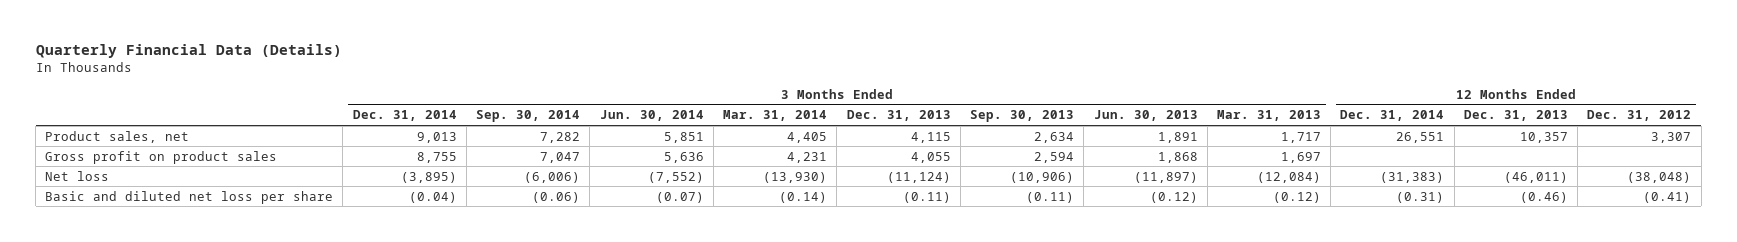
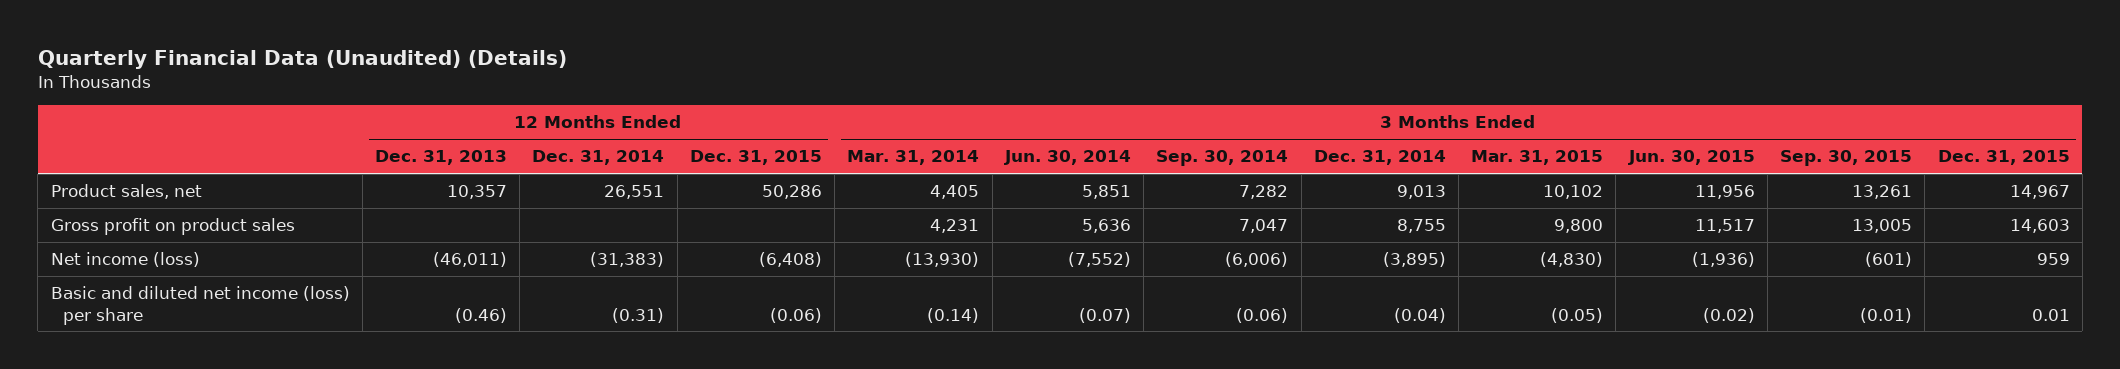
[35,43,342,58] Quarterly Financial Data (Details) -> [37,49,567,69] Quarterly Financial Data (Unaudited) (Details)
[846,110,951,122] Dec. 31, 2013 -> none
[970,110,1075,123] Sep. 30, 2013 -> none
[1093,110,1198,122] Jun. 30, 2013 -> none
[1217,110,1322,122] Mar. 31, 2013 -> none
[1587,110,1692,122] Dec. 31, 2012 -> none
none -> [689,150,822,166] Dec. 31, 2015
none -> [1471,150,1604,166] Mar. 31, 2015
none -> [1627,150,1755,166] Jun. 30, 2015
none -> [1780,150,1913,167] Sep. 30, 2015
none -> [1937,150,2070,166] Dec. 31, 2015
[45,170,110,181] Net loss -> [50,252,200,268] Net income (loss)
[45,190,334,204] Basic and diluted net loss per share -> [50,286,350,325] Basic and diluted net income (loss) per share

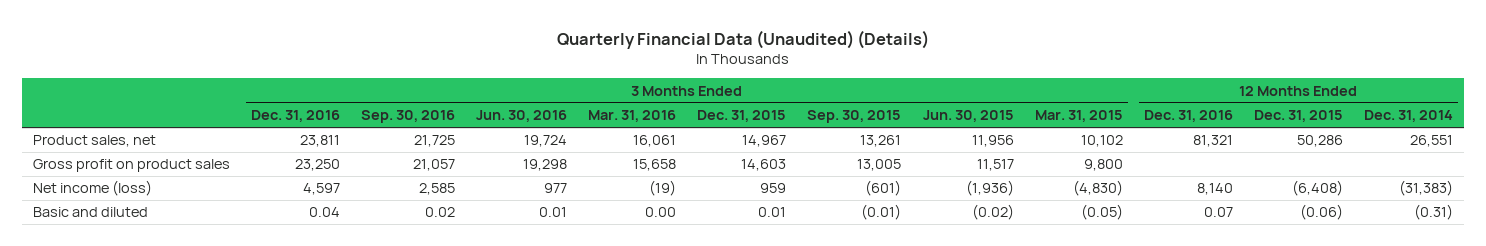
[375,150,508,166] Dec. 31, 2013 -> none
[847,150,980,166] Mar. 31, 2014 -> none
[1003,150,1131,166] Jun. 30, 2014 -> none
[1156,150,1289,167] Sep. 30, 2014 -> none
[1313,150,1446,166] Dec. 31, 2014 -> none
none -> [251,110,341,123] Dec. 31, 2016
none -> [361,110,456,124] Sep. 30, 2016
none -> [476,110,568,123] Jun. 30, 2016
none -> [588,110,677,123] Mar. 31, 2016
none -> [1143,110,1233,123] Dec. 31, 2016
[50,286,350,325] Basic and diluted net income (loss) per share -> [32,207,148,218] Basic and diluted

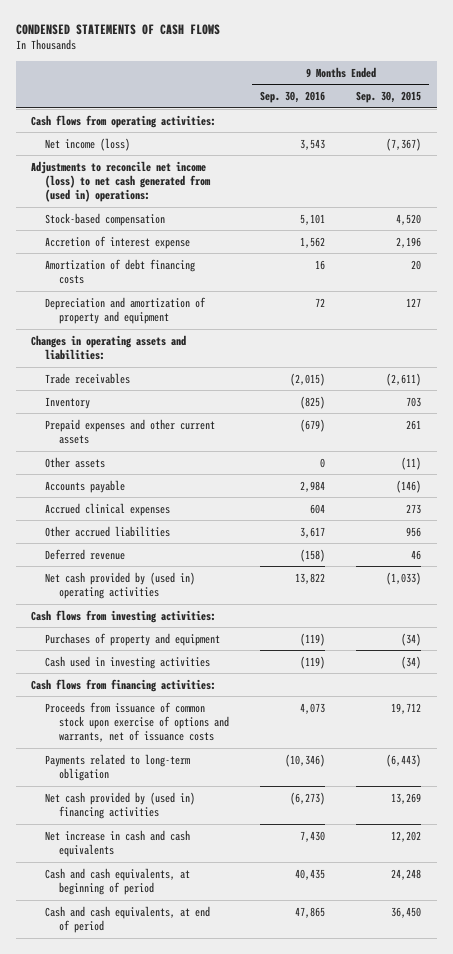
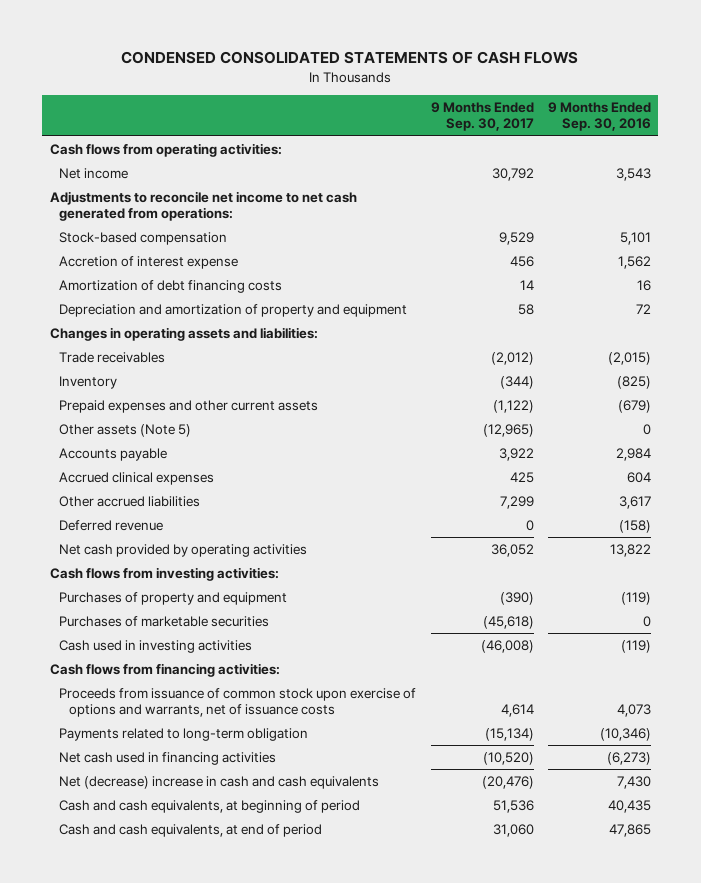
[15,23,220,35] CONDENSED STATEMENTS OF CASH FLOWS -> [121,51,579,65] CONDENSED CONSOLIDATED STATEMENTS OF CASH FLOWS
[356,91,422,104] Sep. 30, 2015 -> none
none -> [430,102,534,132] 9 Months Ended Sep. 30, 2017
[45,137,131,151] Net income (loss) -> [59,167,129,179] Net income
[31,160,212,203] Adjustments to reconcile net income (loss) to net cash generated from (used in) operations: -> [49,190,357,221] Adjustments to reconcile net income to net cash generated from operations:
[45,456,106,468] Other assets -> [59,423,192,437] Other assets (Note 5)
[45,571,196,599] Net cash provided by (used in) operating activities -> [59,543,308,557] Net cash provided by operating activities
none -> [59,615,270,627] Purchases of marketable securities
[45,791,196,819] Net cash provided by (used in) financing activities -> [59,751,277,765] Net cash used in financing activities
[45,829,191,857] Net increase in cash and cash equivalents -> [59,775,380,789] Net (decrease) increase in cash and cash equivalents

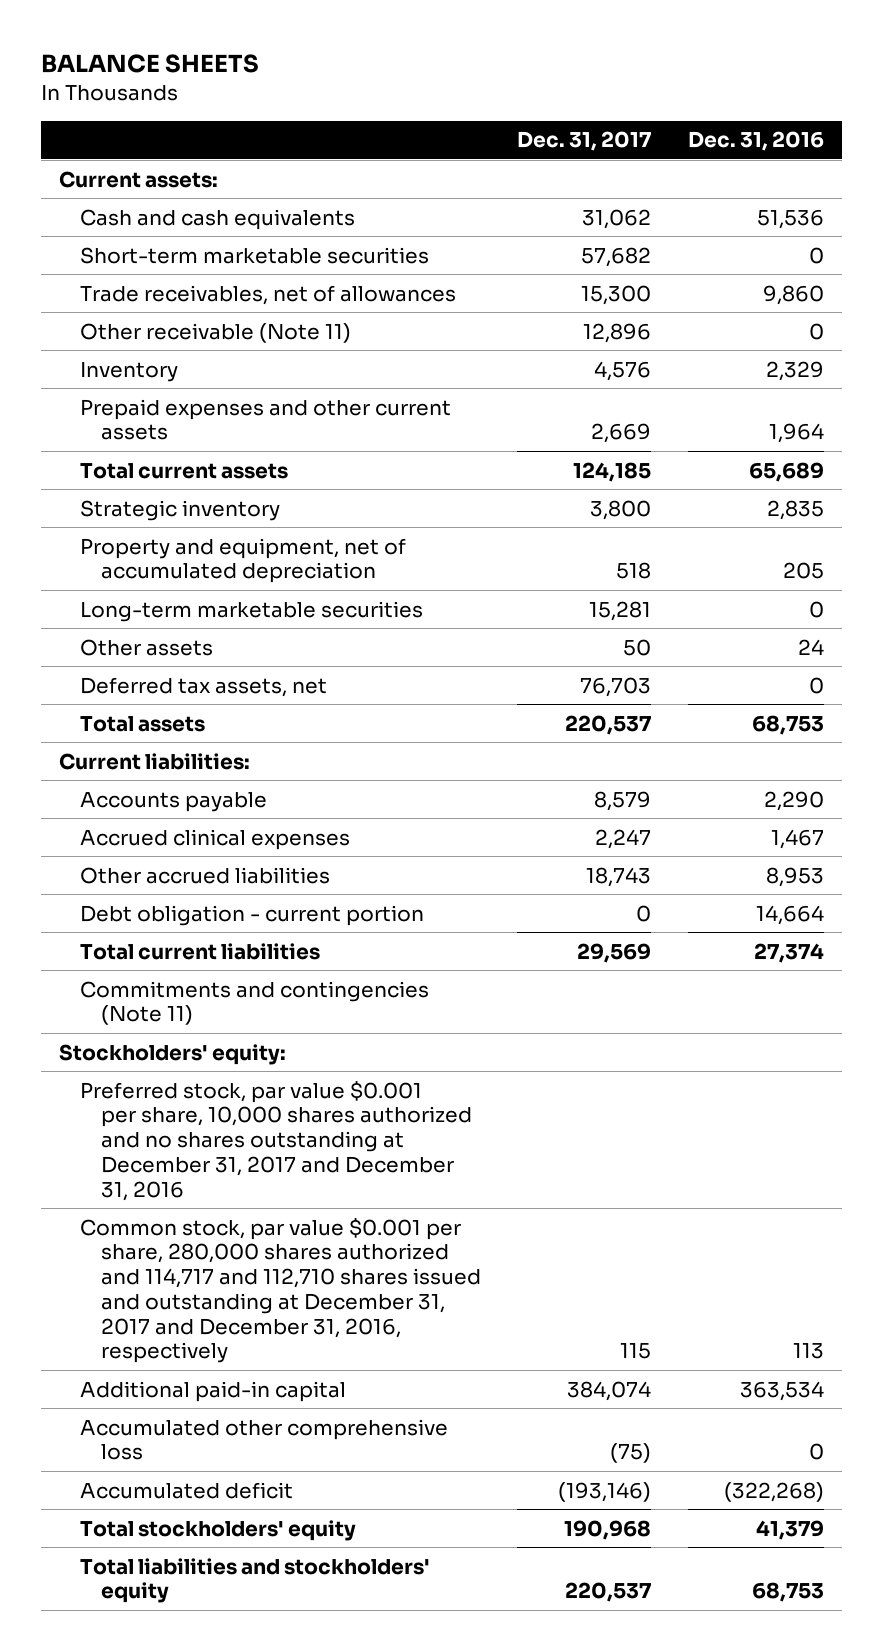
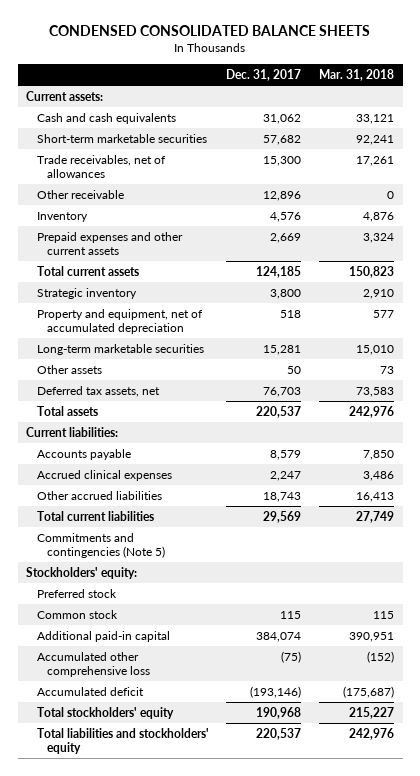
[40,54,259,74] BALANCE SHEETS -> [49,25,371,37] CONDENSED CONSOLIDATED BALANCE SHEETS
[687,131,824,152] Dec. 31, 2016 -> none
none -> [318,68,394,81] Mar. 31, 2018
[79,322,351,343] Other receivable (Note 11) -> [36,189,124,199] Other receivable
[79,904,424,926] Debt obligation - current portion -> none
[79,980,429,1026] Commitments and contingencies (Note 11) -> [36,532,165,558] Commitments and contingencies (Note 5)
[79,1080,472,1201] Preferred stock, par value $0.001 per share, 10,000 shares authorized and no shares outstanding at December 31, 2017 and December 31, 2016 -> [36,588,117,598] Preferred stock
[79,1217,481,1364] Common stock, par value $0.001 per share, 280,000 shares authorized and 114,717 and 112,710 shares issued and outstanding at December 31, 2017 and December 31, 2016, respectively -> [36,609,118,619] Common stock

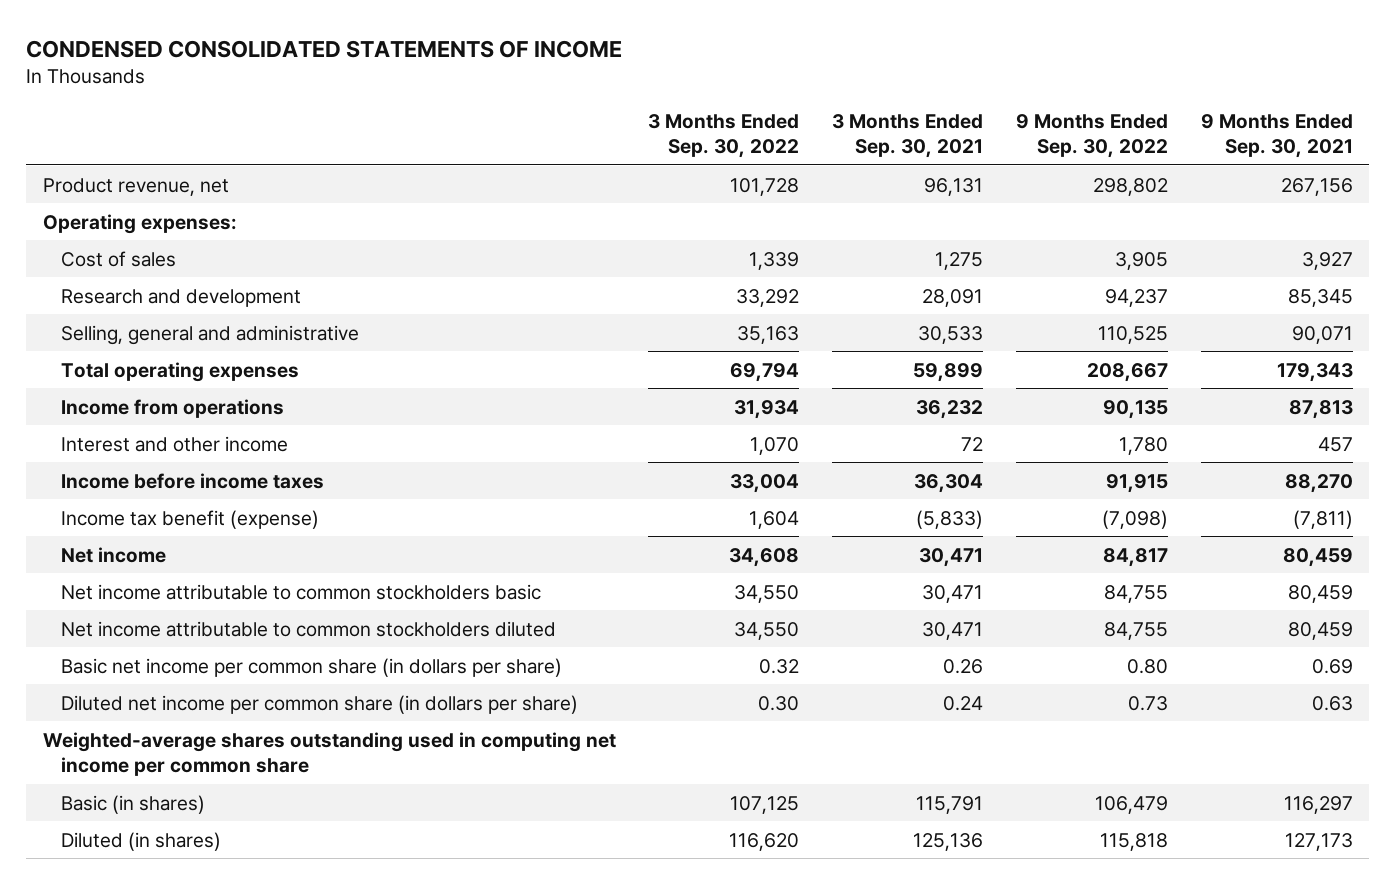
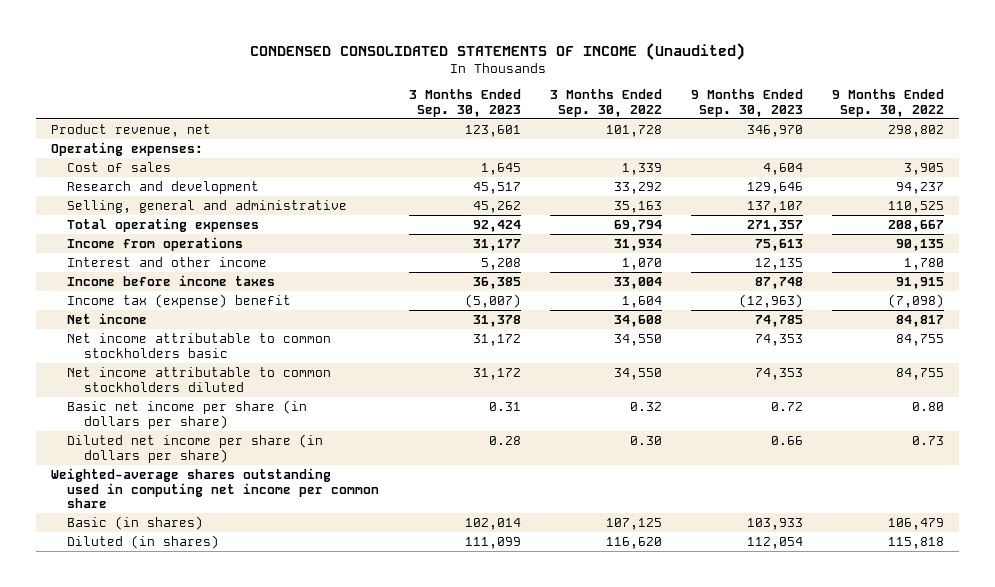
[26,39,623,58] CONDENSED CONSOLIDATED STATEMENTS OF INCOME -> [249,42,745,60] CONDENSED CONSOLIDATED STATEMENTS OF INCOME (Unaudited)
[832,113,984,159] 3 Months Ended Sep. 30, 2021 -> none
[1200,113,1353,159] 9 Months Ended Sep. 30, 2021 -> none
none -> [408,89,521,117] 3 Months Ended Sep. 30, 2023
none -> [691,89,804,117] 9 Months Ended Sep. 30, 2023
[61,509,320,529] Income tax benefit (expense) -> [67,294,292,309] Income tax (expense) benefit
[61,657,563,677] Basic net income per common share (in dollars per share) -> [67,400,308,429] Basic net income per share (in dollars per share)
[61,694,579,714] Diluted net income per common share (in dollars per share) -> [67,434,324,463] Diluted net income per share (in dollars per share)

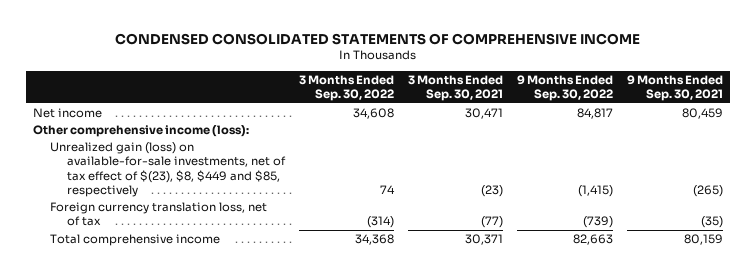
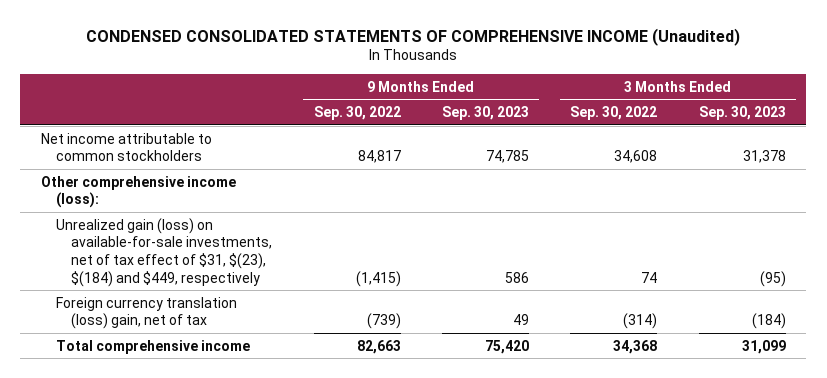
[114,32,640,45] CONDENSED CONSOLIDATED STATEMENTS OF COMPREHENSIVE INCOME -> [86,27,741,46] CONDENSED CONSOLIDATED STATEMENTS OF COMPREHENSIVE INCOME (Unaudited)
[408,74,504,102] 3 Months Ended Sep. 30, 2021 -> none
[627,74,724,102] 9 Months Ended Sep. 30, 2021 -> none
none -> [441,105,529,120] Sep. 30, 2023
none -> [698,105,786,120] Sep. 30, 2023
[32,107,102,118] Net income -> [40,132,212,162] Net income attributable to common stockholders
[49,141,287,198] Unrealized gain (loss) on available-for-sale investments, net of tax effect of $(23), $8, $449 and $85, respectively -> [56,217,273,287] Unrealized gain (loss) on available-for-sale investments, net of tax effect of $31, $(23), $(184) and $449, respectively
[49,201,267,227] Foreign currency translation loss, net of tax -> [56,296,238,330] Foreign currency translation (loss) gain, net of tax

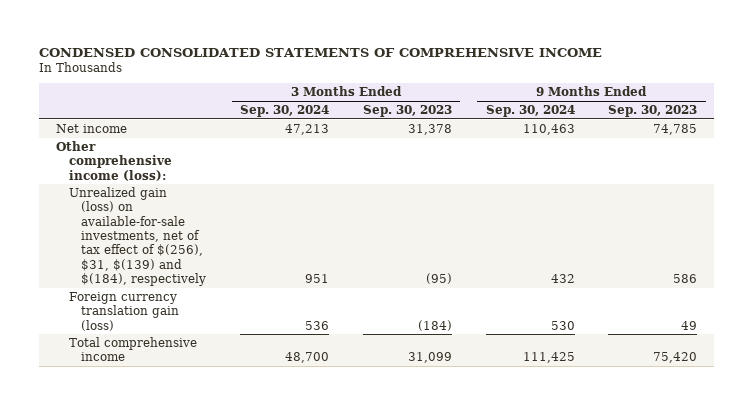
[86,27,741,46] CONDENSED CONSOLIDATED STATEMENTS OF COMPREHENSIVE INCOME (Unaudited) -> [39,47,603,57] CONDENSED CONSOLIDATED STATEMENTS OF COMPREHENSIVE INCOME
[313,105,401,120] Sep. 30, 2022 -> none
[570,105,658,120] Sep. 30, 2022 -> none
none -> [240,105,330,118] Sep. 30, 2024
none -> [485,105,575,118] Sep. 30, 2024
[40,132,212,162] Net income attributable to common stockholders -> [56,124,128,134] Net income
[56,217,273,287] Unrealized gain (loss) on available-for-sale investments, net of tax effect of $31, $(23), $(184) and $449, respectively -> [68,187,207,287] Unrealized gain (loss) on available-for-sale investments, net of tax effect of $(256), $31, $(139) and $(184), respectively
[56,296,238,330] Foreign currency translation (loss) gain, net of tax -> [68,292,180,331] Foreign currency translation gain (loss)

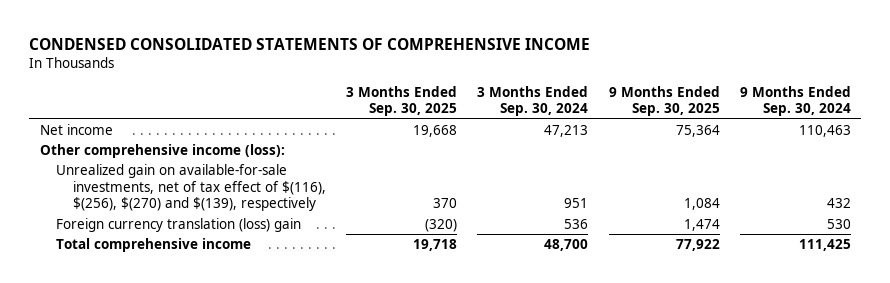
[362,105,452,118] Sep. 30, 2023 -> none
[608,105,698,118] Sep. 30, 2023 -> none
none -> [345,85,457,117] 3 Months Ended Sep. 30, 2025
none -> [608,85,720,117] 9 Months Ended Sep. 30, 2025
[68,187,207,287] Unrealized gain (loss) on available-for-sale investments, net of tax effect of $(256), $31, $(139) and $(184), respectively -> [56,164,326,212] Unrealized gain on available-for-sale investments, net of tax effect of $(116), $(256), $(270) and $(139), respectively
[68,292,180,331] Foreign currency translation gain (loss) -> [56,218,302,233] Foreign currency translation (loss) gain

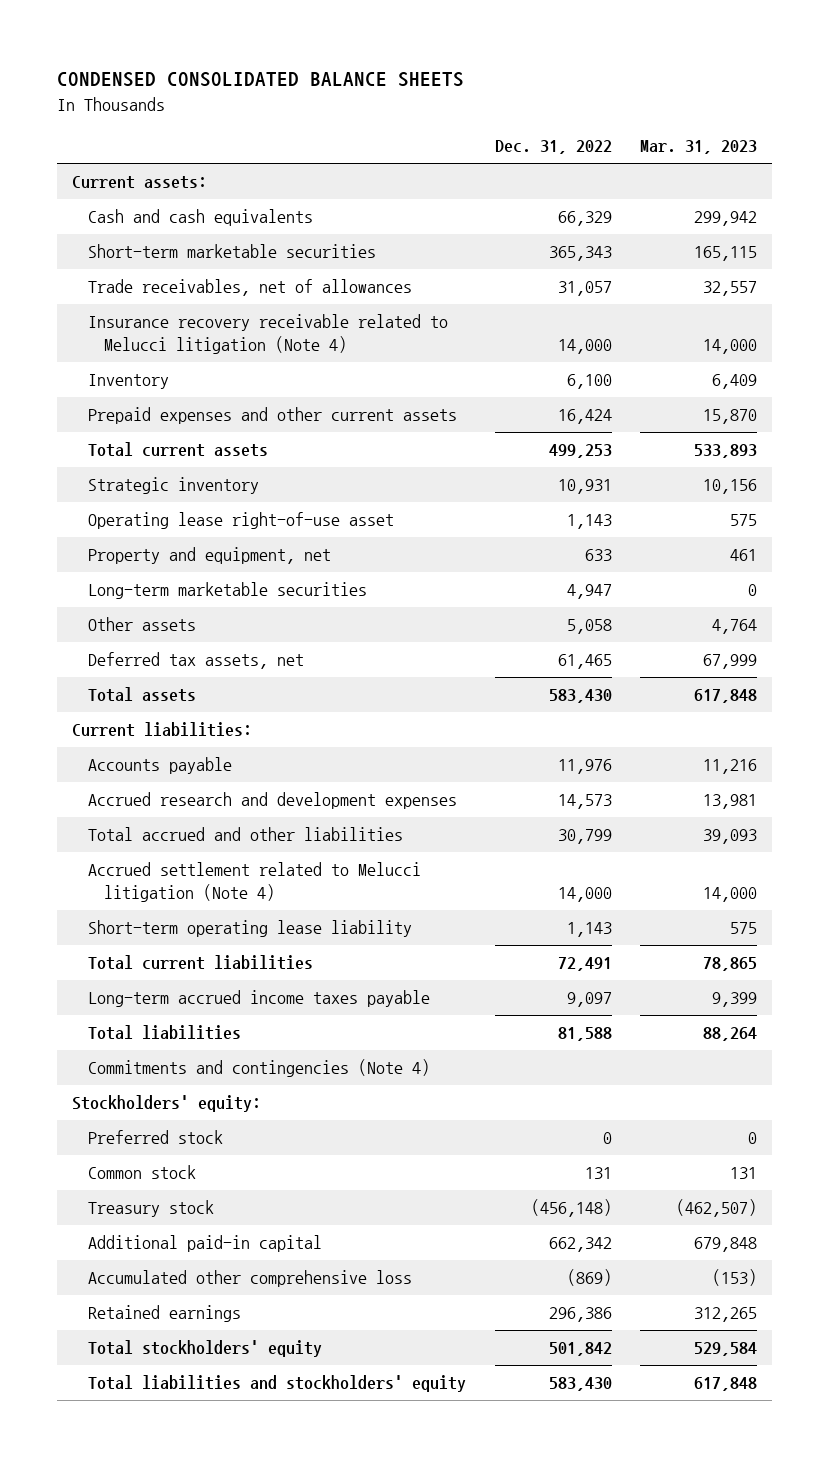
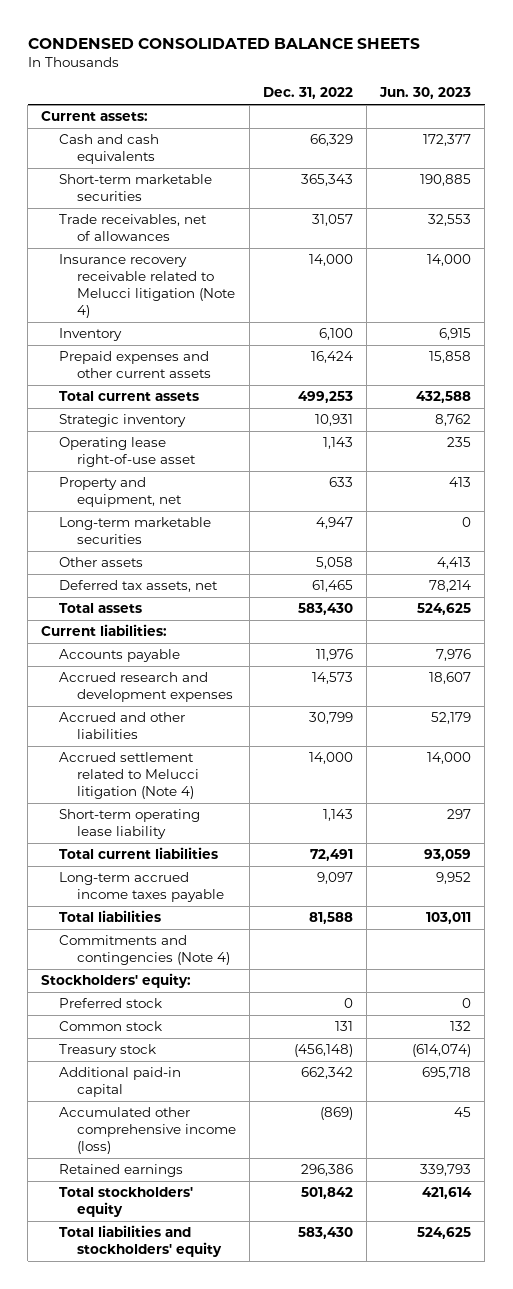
[640,140,758,155] Mar. 31, 2023 -> none
none -> [379,87,472,100] Jun. 30, 2023
[87,827,403,842] Total accrued and other liabilities -> [59,712,186,740] Accrued and other liabilities
[87,1270,412,1288] Accumulated other comprehensive loss -> [59,1107,237,1155] Accumulated other comprehensive income (loss)

